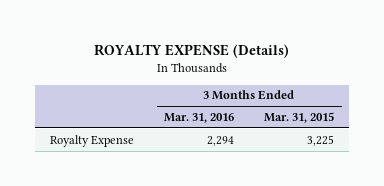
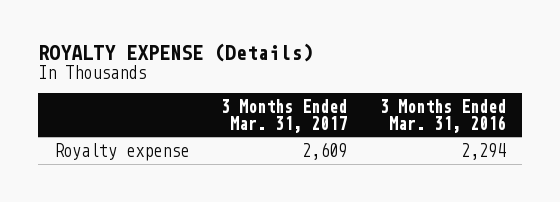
[264,112,335,124] Mar. 31, 2015 -> none
none -> [221,98,348,133] 3 Months Ended Mar. 31, 2017
[50,134,135,147] Royalty Expense -> [53,142,189,161] Royalty expense

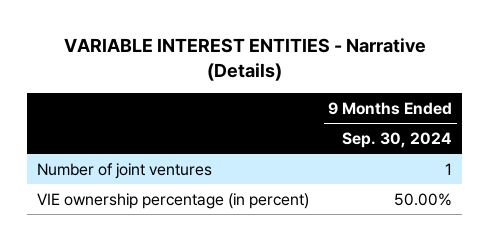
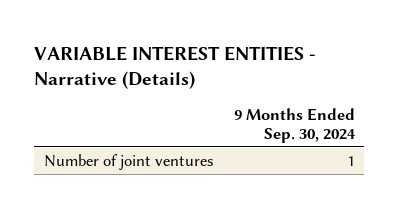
[37,192,310,209] VIE ownership percentage (in percent) -> none

